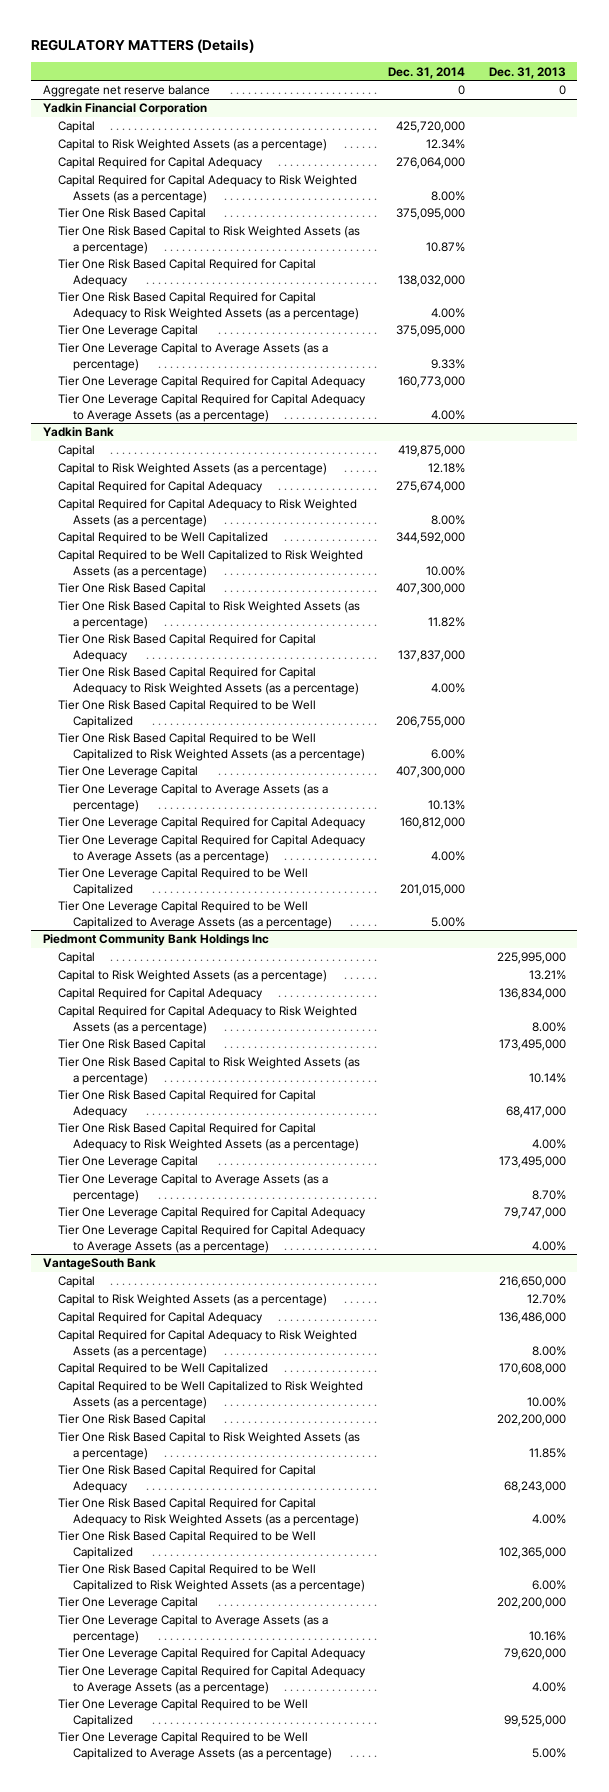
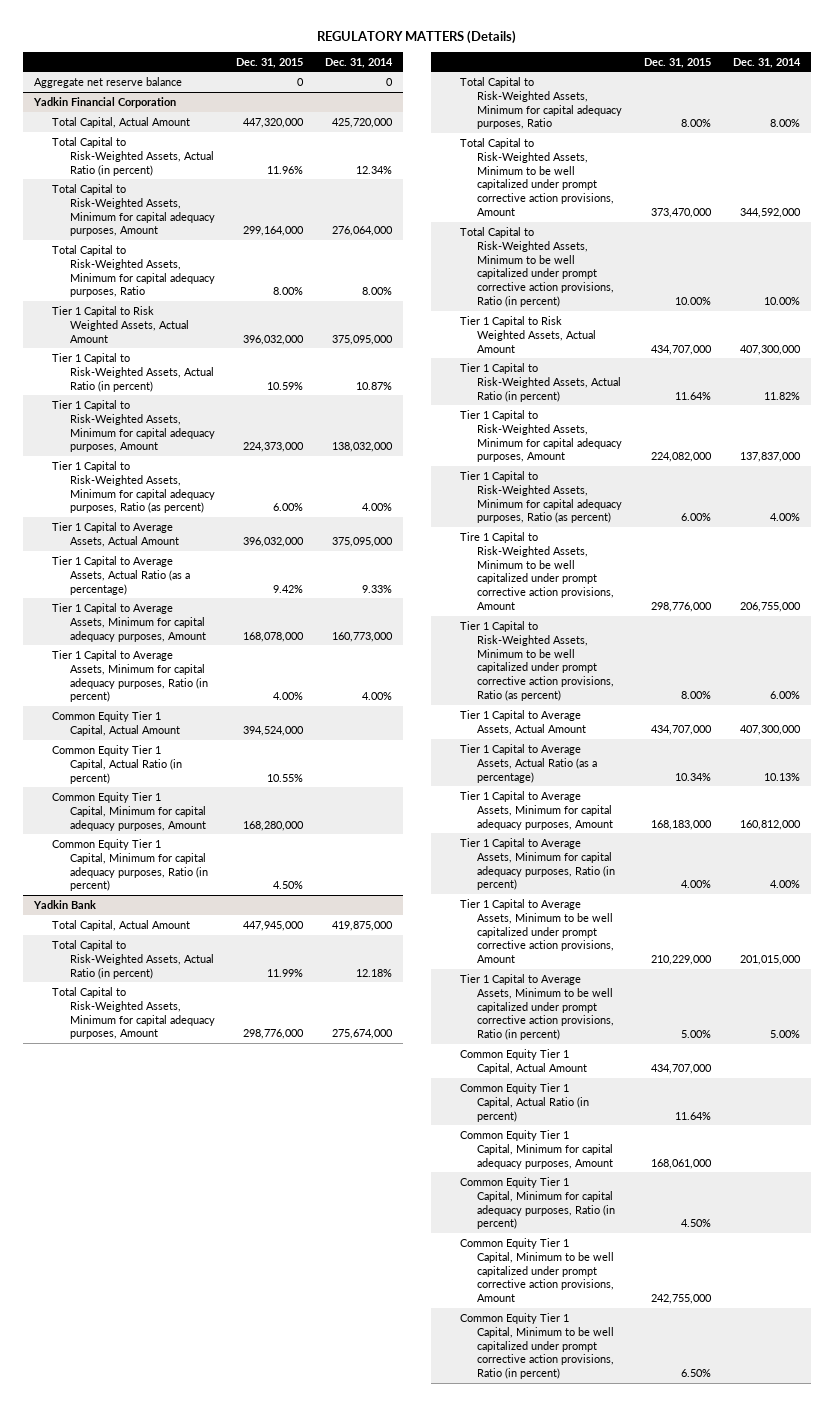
[488,66,566,79] Dec. 31, 2013 -> none
none -> [236,57,304,68] Dec. 31, 2015
[57,121,95,134] Capital -> [51,116,190,128] Total Capital, Actual Amount
[57,139,327,152] Capital to Risk Weighted Assets (as a percentage) -> [51,136,214,176] Total Capital to Risk-Weighted Assets, Actual Ratio (in percent)
[57,157,263,170] Capital Required for Capital Adequacy -> [51,183,215,237] Total Capital to Risk-Weighted Assets, Minimum for capital adequacy purposes, Amount
[57,175,357,203] Capital Required for Capital Adequacy to Risk Weighted Assets (as a percentage) -> [51,244,215,298] Total Capital to Risk-Weighted Assets, Minimum for capital adequacy purposes, Ratio
[57,208,206,221] Tier One Risk Based Capital -> [51,305,189,343] Tier 1 Capital to Risk Weighted Assets, Actual Amount
[57,226,360,254] Tier One Risk Based Capital to Risk Weighted Assets (as a percentage) -> [51,352,214,392] Tier 1 Capital to Risk-Weighted Assets, Actual Ratio (in percent)
[57,259,316,287] Tier One Risk Based Capital Required for Capital Adequacy -> [51,399,215,453] Tier 1 Capital to Risk-Weighted Assets, Minimum for capital adequacy purposes, Amount
[57,292,359,320] Tier One Risk Based Capital Required for Capital Adequacy to Risk Weighted Assets (as a percentage) -> [51,460,215,514] Tier 1 Capital to Risk-Weighted Assets, Minimum for capital adequacy purposes, Ratio (as percent)
[57,325,198,338] Tier One Leverage Capital -> [51,521,179,547] Tier 1 Capital to Average Assets, Actual Amount
[57,343,328,371] Tier One Leverage Capital to Average Assets (as a percentage) -> [51,555,190,595] Tier 1 Capital to Average Assets, Actual Ratio (as a percentage)
[57,376,366,389] Tier One Leverage Capital Required for Capital Adequacy -> [51,602,206,642] Tier 1 Capital to Average Assets, Minimum for capital adequacy purposes, Amount
[57,394,366,422] Tier One Leverage Capital Required for Capital Adequacy to Average Assets (as a percentage) -> [51,649,208,703] Tier 1 Capital to Average Assets, Minimum for capital adequacy purposes, Ratio (in percent)
none -> [51,710,180,736] Common Equity Tier 1 Capital, Actual Amount
none -> [51,744,182,784] Common Equity Tier 1 Capital, Actual Ratio (in percent)
none -> [51,791,206,831] Common Equity Tier 1 Capital, Minimum for capital adequacy purposes, Amount
none -> [51,838,208,892] Common Equity Tier 1 Capital, Minimum for capital adequacy purposes, Ratio (in percent)
[43,934,270,947] Piedmont Community Bank Holdings Inc -> none
[57,952,95,965] Capital -> none
[57,970,327,983] Capital to Risk Weighted Assets (as a percentage) -> none
[57,988,263,1001] Capital Required for Capital Adequacy -> none
[57,1006,357,1034] Capital Required for Capital Adequacy to Risk Weighted Assets (as a percentage) -> none
[57,1039,206,1052] Tier One Risk Based Capital -> none
[57,1057,360,1085] Tier One Risk Based Capital to Risk Weighted Assets (as a percentage) -> none
[57,1090,316,1118] Tier One Risk Based Capital Required for Capital Adequacy -> none
[57,1123,359,1151] Tier One Risk Based Capital Required for Capital Adequacy to Risk Weighted Assets (as a percentage) -> none
[57,1156,198,1169] Tier One Leverage Capital -> none
[57,1174,328,1202] Tier One Leverage Capital to Average Assets (as a percentage) -> none
[57,1207,366,1220] Tier One Leverage Capital Required for Capital Adequacy -> none
[57,1225,366,1253] Tier One Leverage Capital Required for Capital Adequacy to Average Assets (as a percentage) -> none
[43,1258,157,1271] VantageSouth Bank -> none
[57,1276,95,1289] Capital -> none
[57,1294,327,1307] Capital to Risk Weighted Assets (as a percentage) -> none
[57,1312,263,1325] Capital Required for Capital Adequacy -> none
[57,1330,357,1358] Capital Required for Capital Adequacy to Risk Weighted Assets (as a percentage) -> none
[57,1363,268,1376] Capital Required to be Well Capitalized -> none
[57,1381,363,1409] Capital Required to be Well Capitalized to Risk Weighted Assets (as a percentage) -> none
[57,1414,206,1427] Tier One Risk Based Capital -> none
[57,1432,360,1460] Tier One Risk Based Capital to Risk Weighted Assets (as a percentage) -> none
[57,1465,316,1493] Tier One Risk Based Capital Required for Capital Adequacy -> none
[57,1498,359,1526] Tier One Risk Based Capital Required for Capital Adequacy to Risk Weighted Assets (as a percentage) -> none
[57,1531,316,1559] Tier One Risk Based Capital Required to be Well Capitalized -> none
[57,1564,365,1592] Tier One Risk Based Capital Required to be Well Capitalized to Risk Weighted Assets (as a percentage) -> none
[57,1597,198,1610] Tier One Leverage Capital -> none
[57,1615,328,1643] Tier One Leverage Capital to Average Assets (as a percentage) -> none
[57,1648,366,1661] Tier One Leverage Capital Required for Capital Adequacy -> none
[57,1666,366,1694] Tier One Leverage Capital Required for Capital Adequacy to Average Assets (as a percentage) -> none
[57,1699,308,1727] Tier One Leverage Capital Required to be Well Capitalized -> none
[57,1732,332,1760] Tier One Leverage Capital Required to be Well Capitalized to Average Assets (as a percentage) -> none
[57,445,95,458] Capital -> [51,919,190,931] Total Capital, Actual Amount
[57,463,327,476] Capital to Risk Weighted Assets (as a percentage) -> [51,939,214,979] Total Capital to Risk-Weighted Assets, Actual Ratio (in percent)
[57,481,263,494] Capital Required for Capital Adequacy -> [51,986,215,1040] Total Capital to Risk-Weighted Assets, Minimum for capital adequacy purposes, Amount
[57,499,357,527] Capital Required for Capital Adequacy to Risk Weighted Assets (as a percentage) -> [459,76,623,130] Total Capital to Risk-Weighted Assets, Minimum for capital adequacy purposes, Ratio
[57,532,268,545] Capital Required to be Well Capitalized -> [459,137,615,217] Total Capital to Risk-Weighted Assets, Minimum to be well capitalized under prompt corrective action provisions, Amount
[57,550,363,578] Capital Required to be Well Capitalized to Risk Weighted Assets (as a percentage) -> [459,226,615,308] Total Capital to Risk-Weighted Assets, Minimum to be well capitalized under prompt corrective action provisions, Ratio (in percent)
[57,583,206,596] Tier One Risk Based Capital -> [459,315,597,353] Tier 1 Capital to Risk Weighted Assets, Actual Amount
[57,601,360,629] Tier One Risk Based Capital to Risk Weighted Assets (as a percentage) -> [459,362,622,402] Tier 1 Capital to Risk-Weighted Assets, Actual Ratio (in percent)
[57,634,316,662] Tier One Risk Based Capital Required for Capital Adequacy -> [459,409,623,463] Tier 1 Capital to Risk-Weighted Assets, Minimum for capital adequacy purposes, Amount
[57,667,359,695] Tier One Risk Based Capital Required for Capital Adequacy to Risk Weighted Assets (as a percentage) -> [459,470,623,524] Tier 1 Capital to Risk-Weighted Assets, Minimum for capital adequacy purposes, Ratio (as percent)
[57,700,316,728] Tier One Risk Based Capital Required to be Well Capitalized -> [459,531,615,611] Tire 1 Capital to Risk-Weighted Assets, Minimum to be well capitalized under prompt corrective action provisions, Amount
[57,733,365,761] Tier One Risk Based Capital Required to be Well Capitalized to Risk Weighted Assets (as a percentage) -> [459,620,615,702] Tier 1 Capital to Risk-Weighted Assets, Minimum to be well capitalized under prompt corrective action provisions, Ratio (as percent)
[57,766,198,779] Tier One Leverage Capital -> [459,709,587,735] Tier 1 Capital to Average Assets, Actual Amount
[57,784,328,812] Tier One Leverage Capital to Average Assets (as a percentage) -> [459,743,598,783] Tier 1 Capital to Average Assets, Actual Ratio (as a percentage)
[57,817,366,830] Tier One Leverage Capital Required for Capital Adequacy -> [459,790,614,830] Tier 1 Capital to Average Assets, Minimum for capital adequacy purposes, Amount
[57,835,366,863] Tier One Leverage Capital Required for Capital Adequacy to Average Assets (as a percentage) -> [459,837,616,891] Tier 1 Capital to Average Assets, Minimum for capital adequacy purposes, Ratio (in percent)
[57,868,308,896] Tier One Leverage Capital Required to be Well Capitalized -> [459,898,615,964] Tier 1 Capital to Average Assets, Minimum to be well capitalized under prompt corrective action provisions, Amount
[57,901,332,929] Tier One Leverage Capital Required to be Well Capitalized to Average Assets (as a percentage) -> [459,973,615,1041] Tier 1 Capital to Average Assets, Minimum to be well capitalized under prompt corrective action provisions, Ratio (in percent)
none -> [459,1048,588,1074] Common Equity Tier 1 Capital, Actual Amount
none -> [459,1082,590,1122] Common Equity Tier 1 Capital, Actual Ratio (in percent)
none -> [459,1129,614,1169] Common Equity Tier 1 Capital, Minimum for capital adequacy purposes, Amount
none -> [459,1176,616,1230] Common Equity Tier 1 Capital, Minimum for capital adequacy purposes, Ratio (in percent)
none -> [459,1237,615,1303] Common Equity Tier 1 Capital, Minimum to be well capitalized under prompt corrective action provisions, Amount
none -> [459,1312,615,1380] Common Equity Tier 1 Capital, Minimum to be well capitalized under prompt corrective action provisions, Ratio (in percent)

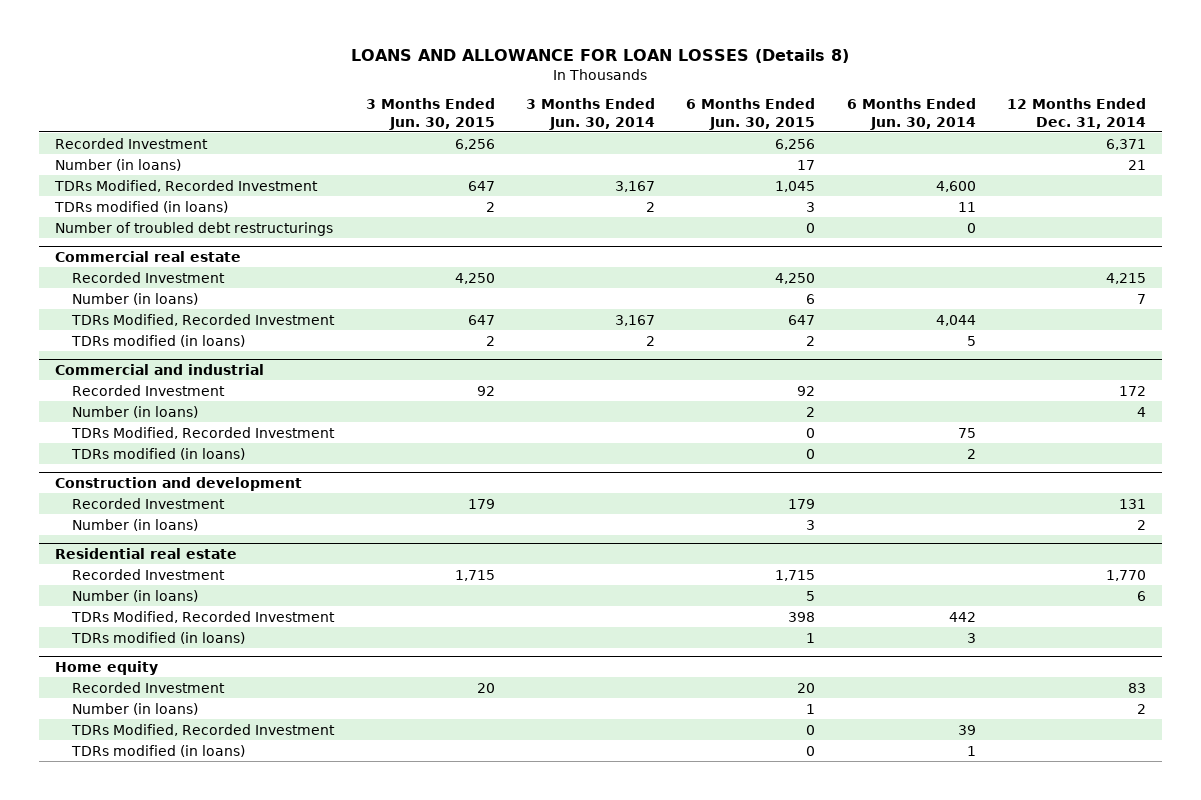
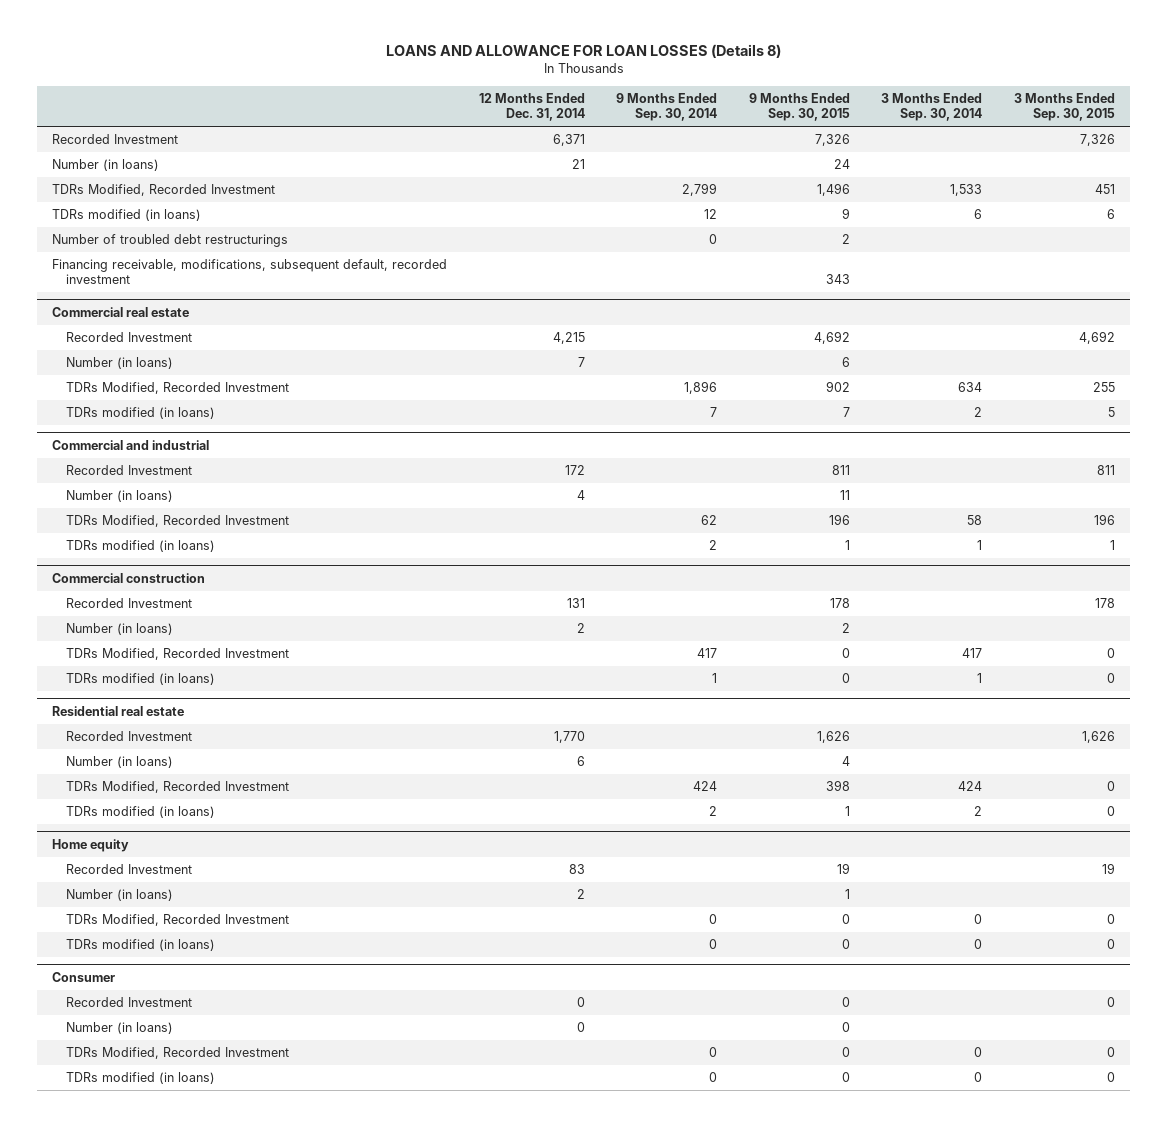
[365,98,495,130] 3 Months Ended Jun. 30, 2015 -> none
[525,98,655,130] 3 Months Ended Jun. 30, 2014 -> none
[686,98,816,130] 6 Months Ended Jun. 30, 2015 -> none
[846,98,976,130] 6 Months Ended Jun. 30, 2014 -> none
none -> [616,93,718,122] 9 Months Ended Sep. 30, 2014
none -> [748,93,850,122] 9 Months Ended Sep. 30, 2015
none -> [881,93,983,122] 3 Months Ended Sep. 30, 2014
none -> [1013,93,1115,122] 3 Months Ended Sep. 30, 2015
none -> [52,259,448,285] Financing receivable, modifications, subsequent default, recorded investment
[54,477,302,492] Construction and development -> [52,572,206,583] Commercial construction
none -> [65,648,289,661] TDRs Modified, Recorded Investment
none -> [65,673,215,686] TDRs modified (in loans)
none -> [52,971,116,982] Consumer
none -> [65,997,192,1008] Recorded Investment
none -> [65,1022,173,1035] Number (in loans)
none -> [65,1047,289,1060] TDRs Modified, Recorded Investment
none -> [65,1072,215,1085] TDRs modified (in loans)

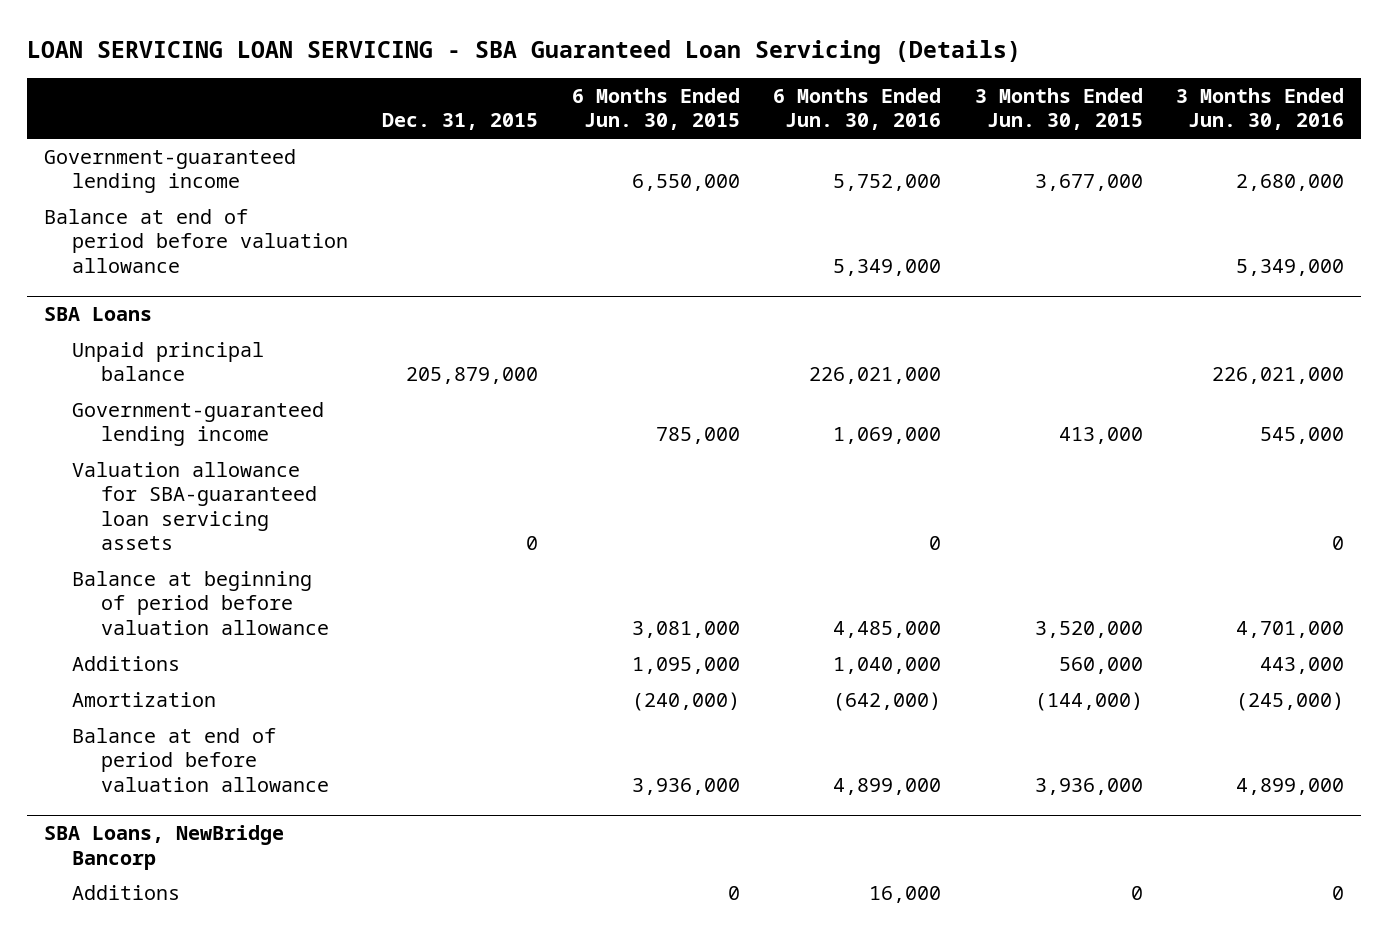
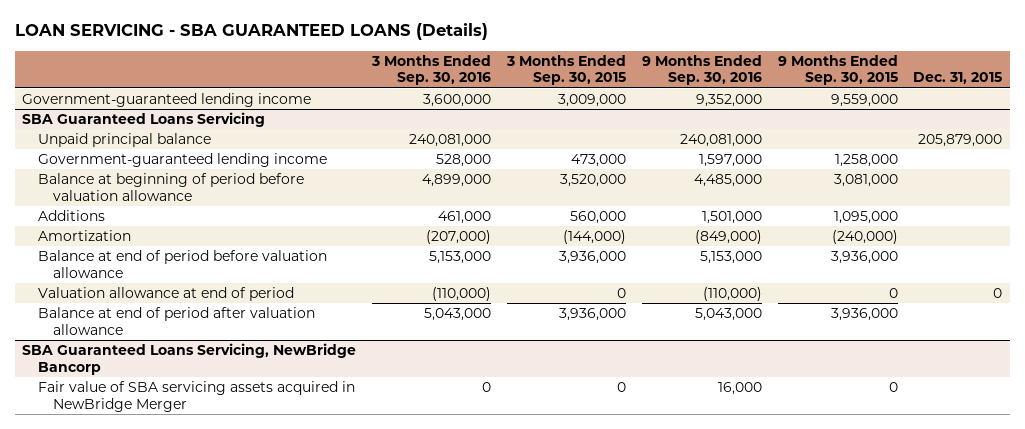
[27,40,1022,65] LOAN SERVICING LOAN SERVICING - SBA Guaranteed Loan Servicing (Details) -> [14,23,488,41] LOAN SERVICING - SBA GUARANTEED LOANS (Details)
[571,87,740,131] 6 Months Ended Jun. 30, 2015 -> none
[773,87,942,131] 6 Months Ended Jun. 30, 2016 -> none
[974,87,1143,131] 3 Months Ended Jun. 30, 2015 -> none
[1176,87,1345,131] 3 Months Ended Jun. 30, 2016 -> none
none -> [371,54,492,86] 3 Months Ended Sep. 30, 2016
none -> [506,54,627,86] 3 Months Ended Sep. 30, 2015
none -> [641,54,762,86] 9 Months Ended Sep. 30, 2016
none -> [777,54,898,86] 9 Months Ended Sep. 30, 2015
[43,209,349,273] Balance at end of period before valuation allowance -> none
[43,307,152,322] SBA Loans -> [22,112,266,128] SBA Guaranteed Loans Servicing
[72,462,317,551] Valuation allowance for SBA-guaranteed loan servicing assets -> none
[72,885,181,901] Additions -> none
none -> [37,287,294,302] Valuation allowance at end of period
none -> [37,307,315,335] Balance at end of period after valuation allowance
[43,825,284,870] SBA Loans, NewBridge Bancorp -> [22,343,357,375] SBA Guaranteed Loans Servicing, NewBridge Bancorp
none -> [37,381,355,412] Fair value of SBA servicing assets acquired in NewBridge Merger

